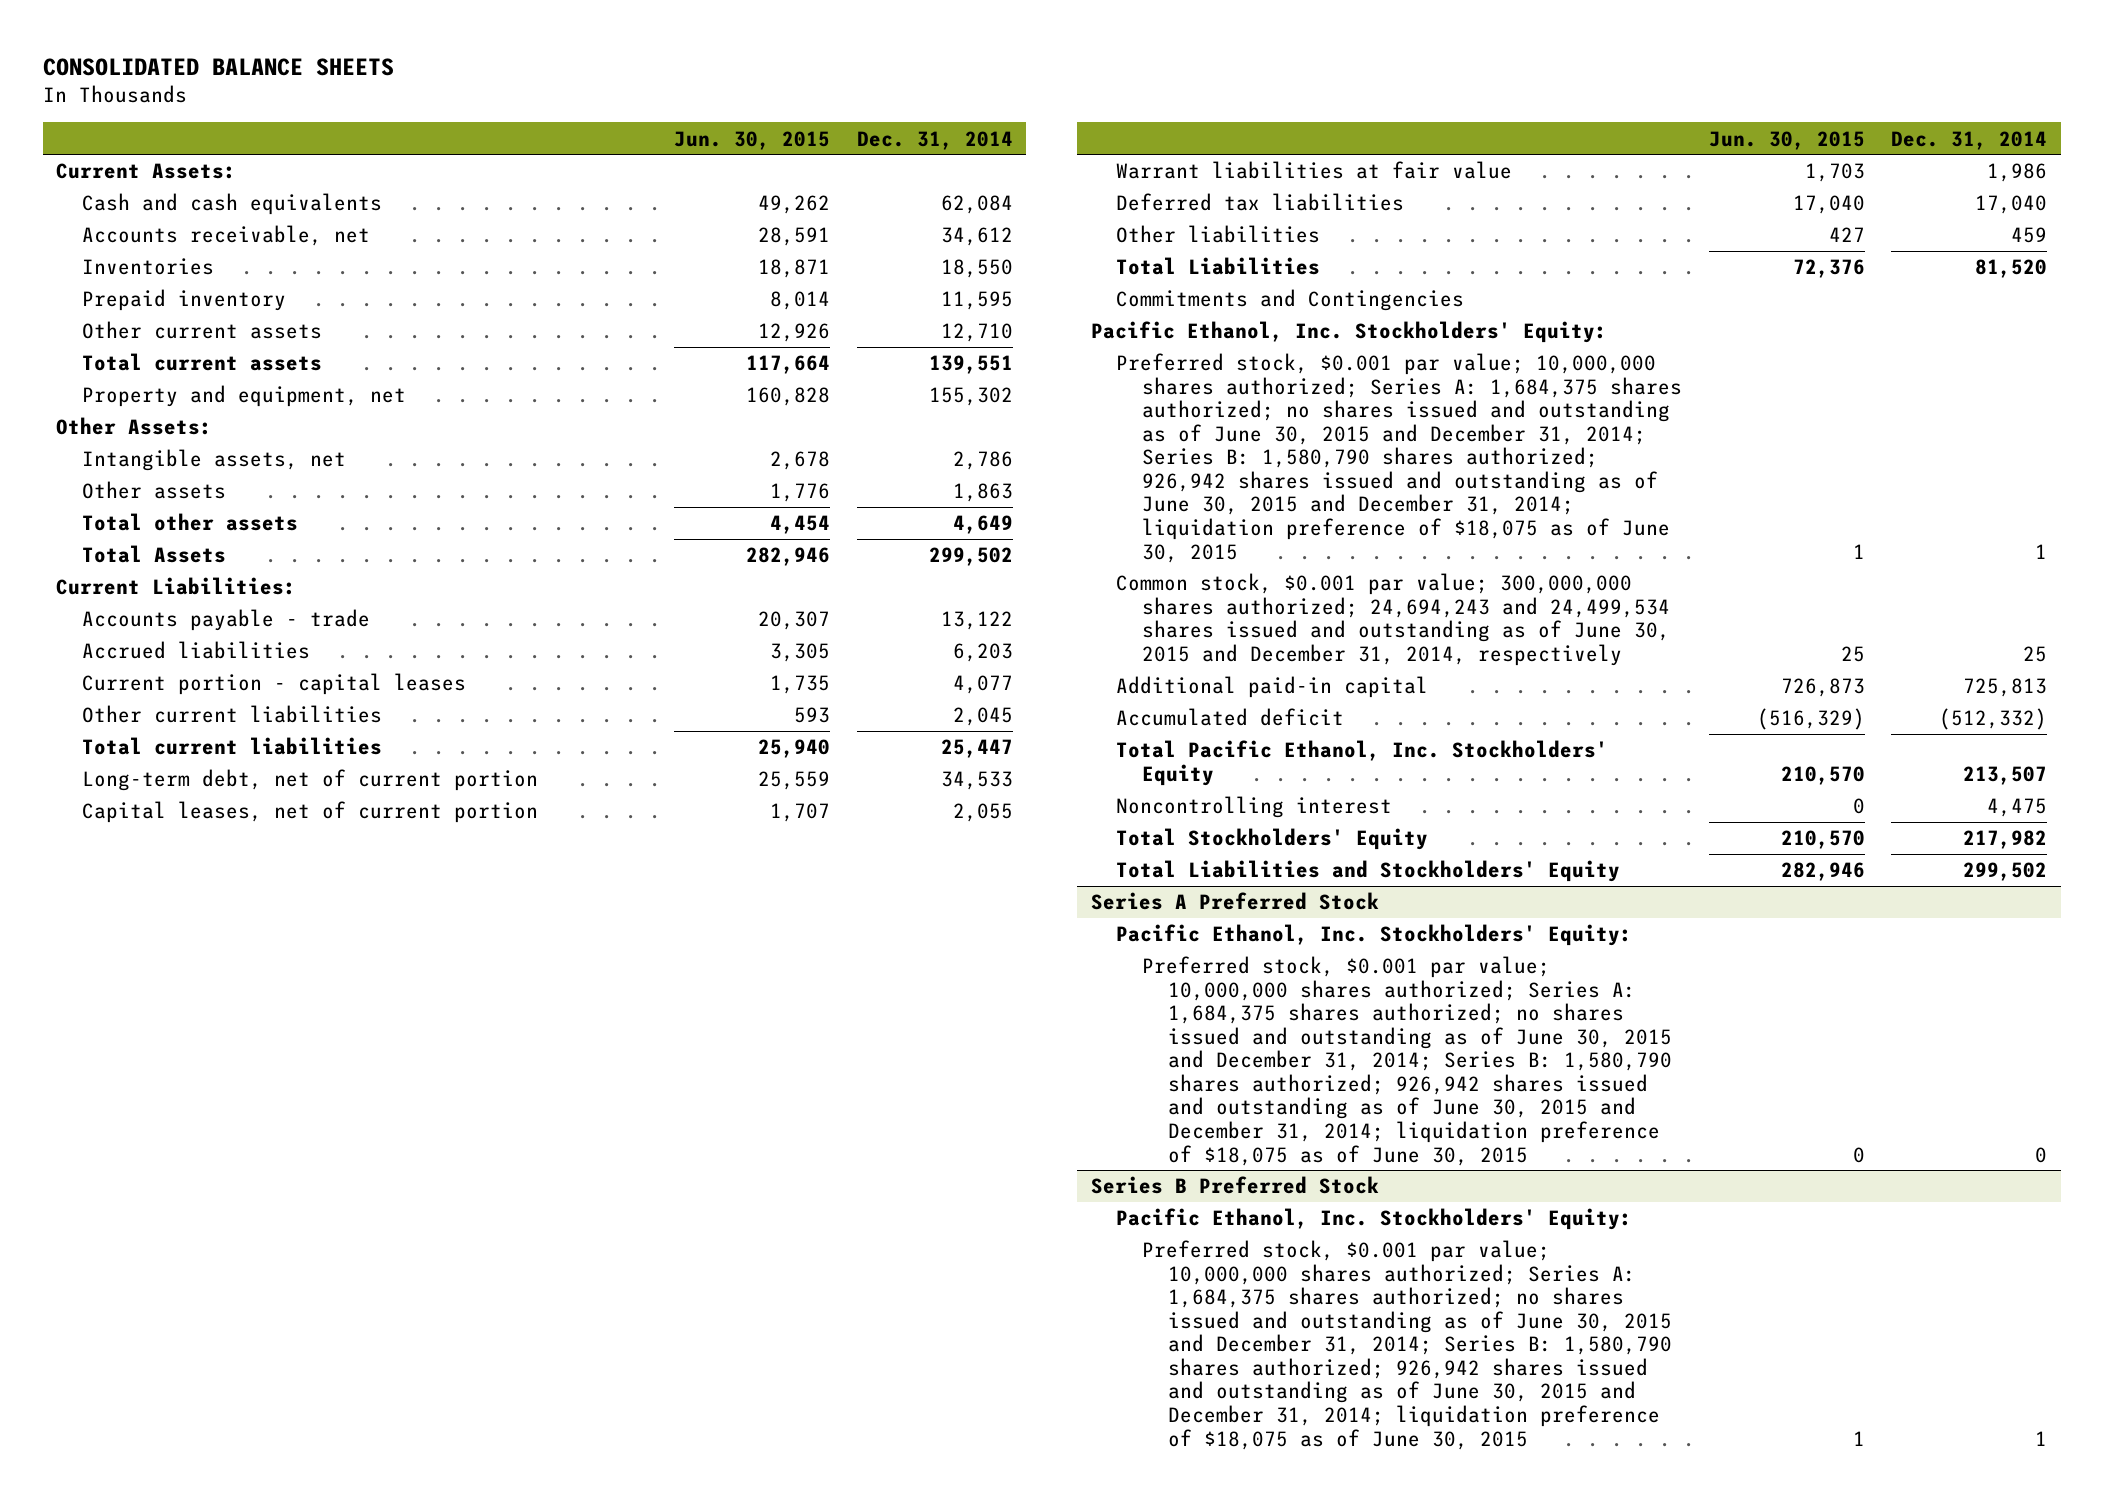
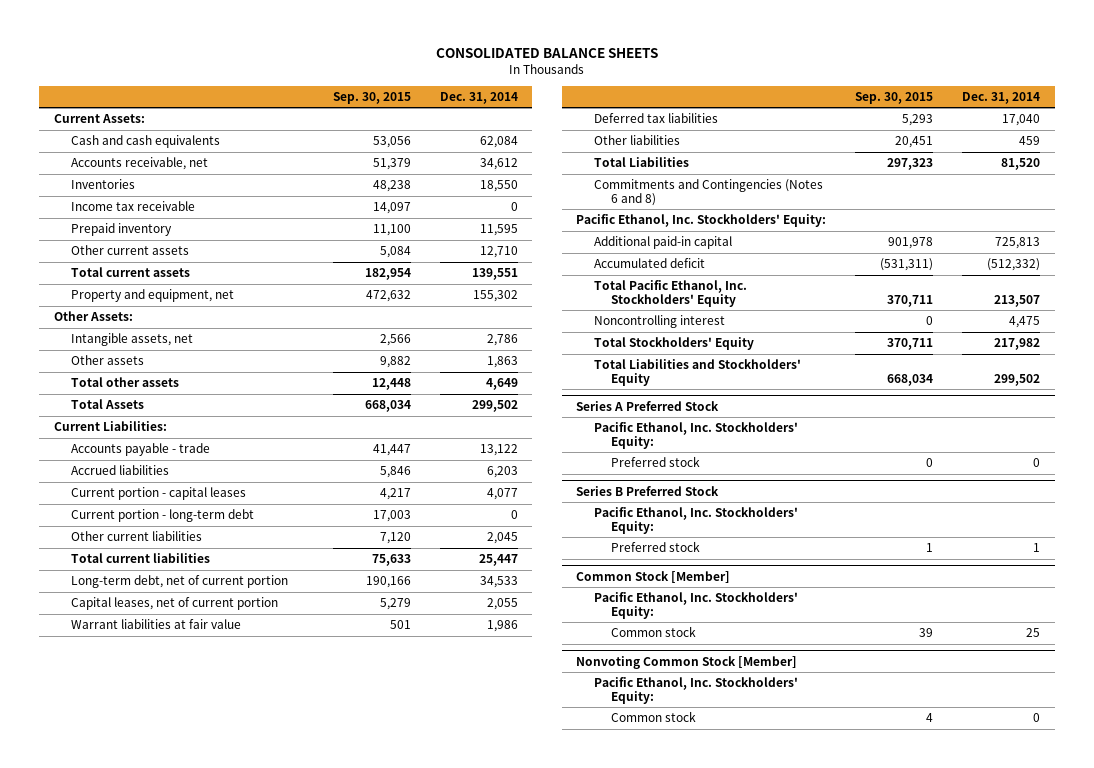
[674,130,831,150] Jun. 30, 2015 -> none
none -> [332,91,411,104] Sep. 30, 2015
none -> [71,201,196,212] Income tax receivable
none -> [71,509,255,523] Current portion - long-term debt
[1116,289,1465,312] Commitments and Contingencies -> [593,179,823,206] Commitments and Contingencies (Notes 6 and 8)
[1116,353,1682,563] Preferred stock, $0.001 par value; 10,000,000 shares authorized; Series A: 1,684,375 shares authorized; no shares issued and outstanding as of June 30, 2015 and December 31, 2014; Series B: 1,580,790 shares authorized; 926,942 shares issued and outstanding as of June 30, 2015 and December 31, 2014; liquidation preference of $18,075 as of June 30, 2015 -> none
[1116,573,1670,666] Common stock, $0.001 par value; 300,000,000 shares authorized; 24,694,243 and 24,499,534 shares issued and outstanding as of June 30, 2015 and December 31, 2014, respectively -> none
[1141,956,1672,1166] Preferred stock, $0.001 par value; 10,000,000 shares authorized; Series A: 1,684,375 shares authorized; no shares issued and outstanding as of June 30, 2015 and December 31, 2014; Series B: 1,580,790 shares authorized; 926,942 shares issued and outstanding as of June 30, 2015 and December 31, 2014; liquidation preference of $18,075 as of June 30, 2015 -> [610,456,700,468] Preferred stock
[1141,1240,1672,1450] Preferred stock, $0.001 par value; 10,000,000 shares authorized; Series A: 1,684,375 shares authorized; no shares issued and outstanding as of June 30, 2015 and December 31, 2014; Series B: 1,580,790 shares authorized; 926,942 shares issued and outstanding as of June 30, 2015 and December 31, 2014; liquidation preference of $18,075 as of June 30, 2015 -> [610,541,700,553] Preferred stock
none -> [576,570,731,583] Common Stock [Member]
none -> [593,592,798,619] Pacific Ethanol, Inc. Stockholders' Equity:
none -> [610,626,696,638] Common stock
none -> [576,655,798,669] Nonvoting Common Stock [Member]
none -> [593,677,798,704] Pacific Ethanol, Inc. Stockholders' Equity:
none -> [610,711,696,723] Common stock

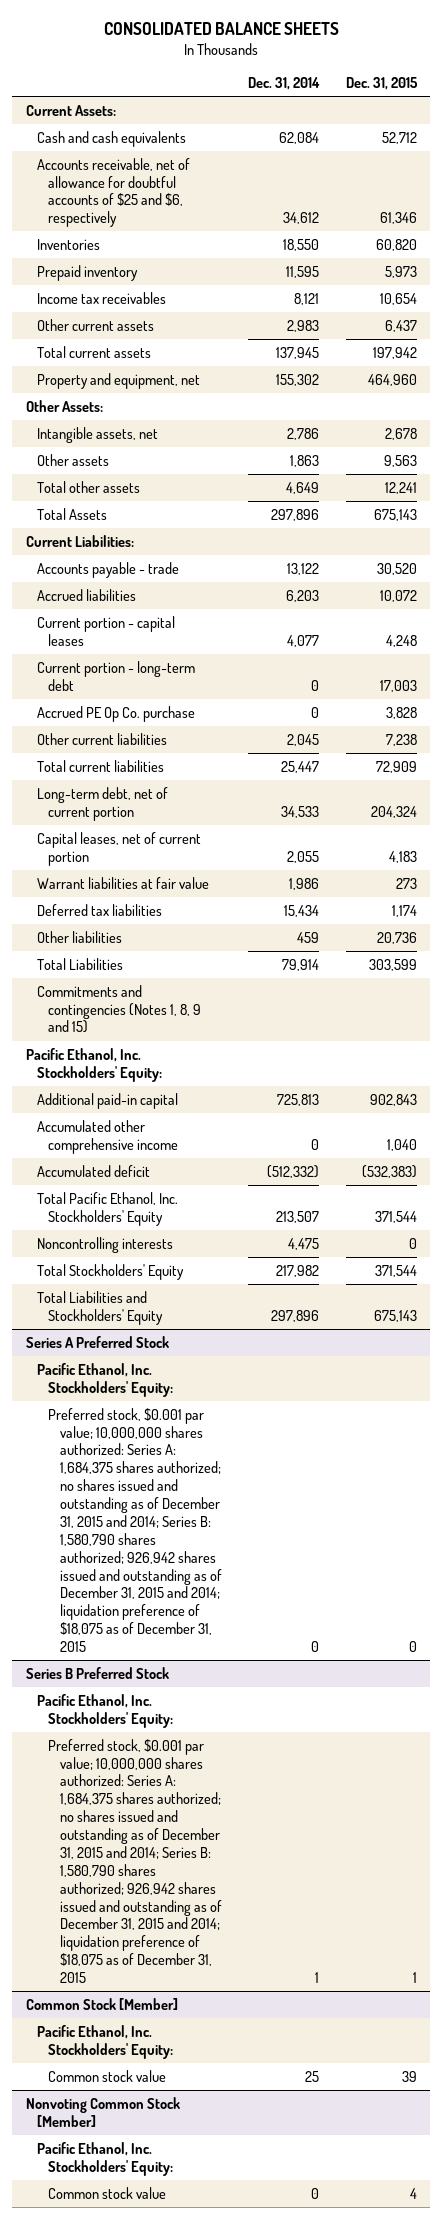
[332,91,411,104] Sep. 30, 2015 -> none
none -> [345,77,418,91] Dec. 31, 2015
[71,157,209,171] Accounts receivable, net -> [36,157,190,228] Accounts receivable, net of allowance for doubtful accounts of $25 and $6, respectively
[71,201,196,212] Income tax receivable -> none
none -> [36,291,166,304] Income tax receivables
[479,246,518,259] 12,710 -> [287,319,320,332] 2,983
[471,268,518,281] 139,551 -> [276,346,320,359] 137,945
[471,400,518,413] 299,502 -> [271,508,320,521] 297,896
none -> [36,705,195,722] Accrued PE Op Co. purchase
[1002,114,1041,127] 17,040 -> [284,904,320,917] 15,434
[1001,158,1041,171] 81,520 -> [282,958,320,971] 79,914
[593,179,823,206] Commitments and Contingencies (Notes 6 and 8) -> [36,984,202,1034] Commitments and contingencies (Notes 1, 8, 9 and 15)
none -> [36,1119,179,1154] Accumulated other comprehensive income
[593,315,725,329] Noncontrolling interest -> [36,1236,173,1253] Noncontrolling interests
[994,373,1041,386] 299,502 -> [271,1309,320,1322] 297,896
[610,456,700,468] Preferred stock -> [48,1407,222,1652] Preferred stock, $0.001 par value; 10,000,000 shares authorized: Series A: 1,684,375 shares authorized; no shares issued and outstanding as of December 31, 2015 and 2014; Series B: 1,580,790 shares authorized; 926,942 shares issued and outstanding as of December 31, 2015 and 2014; liquidation preference of $18,075 as of December 31, 2015
[610,541,700,553] Preferred stock -> [48,1738,222,1983] Preferred stock, $0.001 par value; 10,000,000 shares authorized: Series A: 1,684,375 shares authorized; no shares issued and outstanding as of December 31, 2015 and 2014; Series B: 1,580,790 shares authorized; 926,942 shares issued and outstanding as of December 31, 2015 and 2014; liquidation preference of $18,075 as of December 31, 2015
[610,626,696,638] Common stock -> [48,2069,167,2082] Common stock value
[610,711,696,723] Common stock -> [48,2186,167,2199] Common stock value

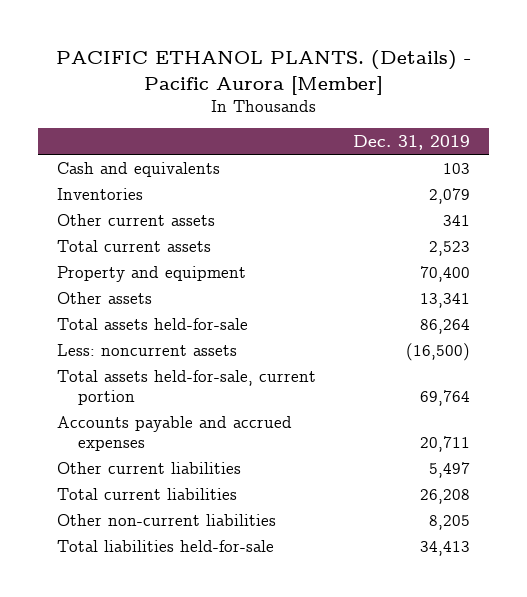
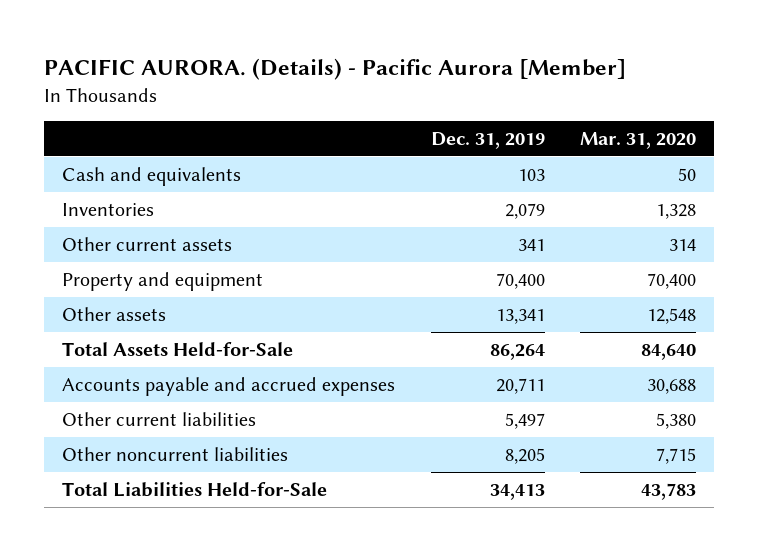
[55,50,471,95] PACIFIC ETHANOL PLANTS. (Details) - Pacific Aurora [Member] -> [43,57,626,80] PACIFIC AURORA. (Details) - Pacific Aurora [Member]
none -> [580,132,697,150] Mar. 31, 2020
[56,239,211,252] Total current assets -> none
[56,343,237,356] Less: noncurrent assets -> none
[56,369,316,405] Total assets held-for-sale, current portion -> none
[56,317,248,330] Total assets held-for-sale -> [61,341,293,356] Total Assets Held-for-Sale
[56,487,237,500] Total current liabilities -> none
[56,513,276,526] Other non-current liabilities -> [61,446,288,461] Other noncurrent liabilities
[56,539,274,552] Total liabilities held-for-sale -> [61,481,327,497] Total Liabilities Held-for-Sale

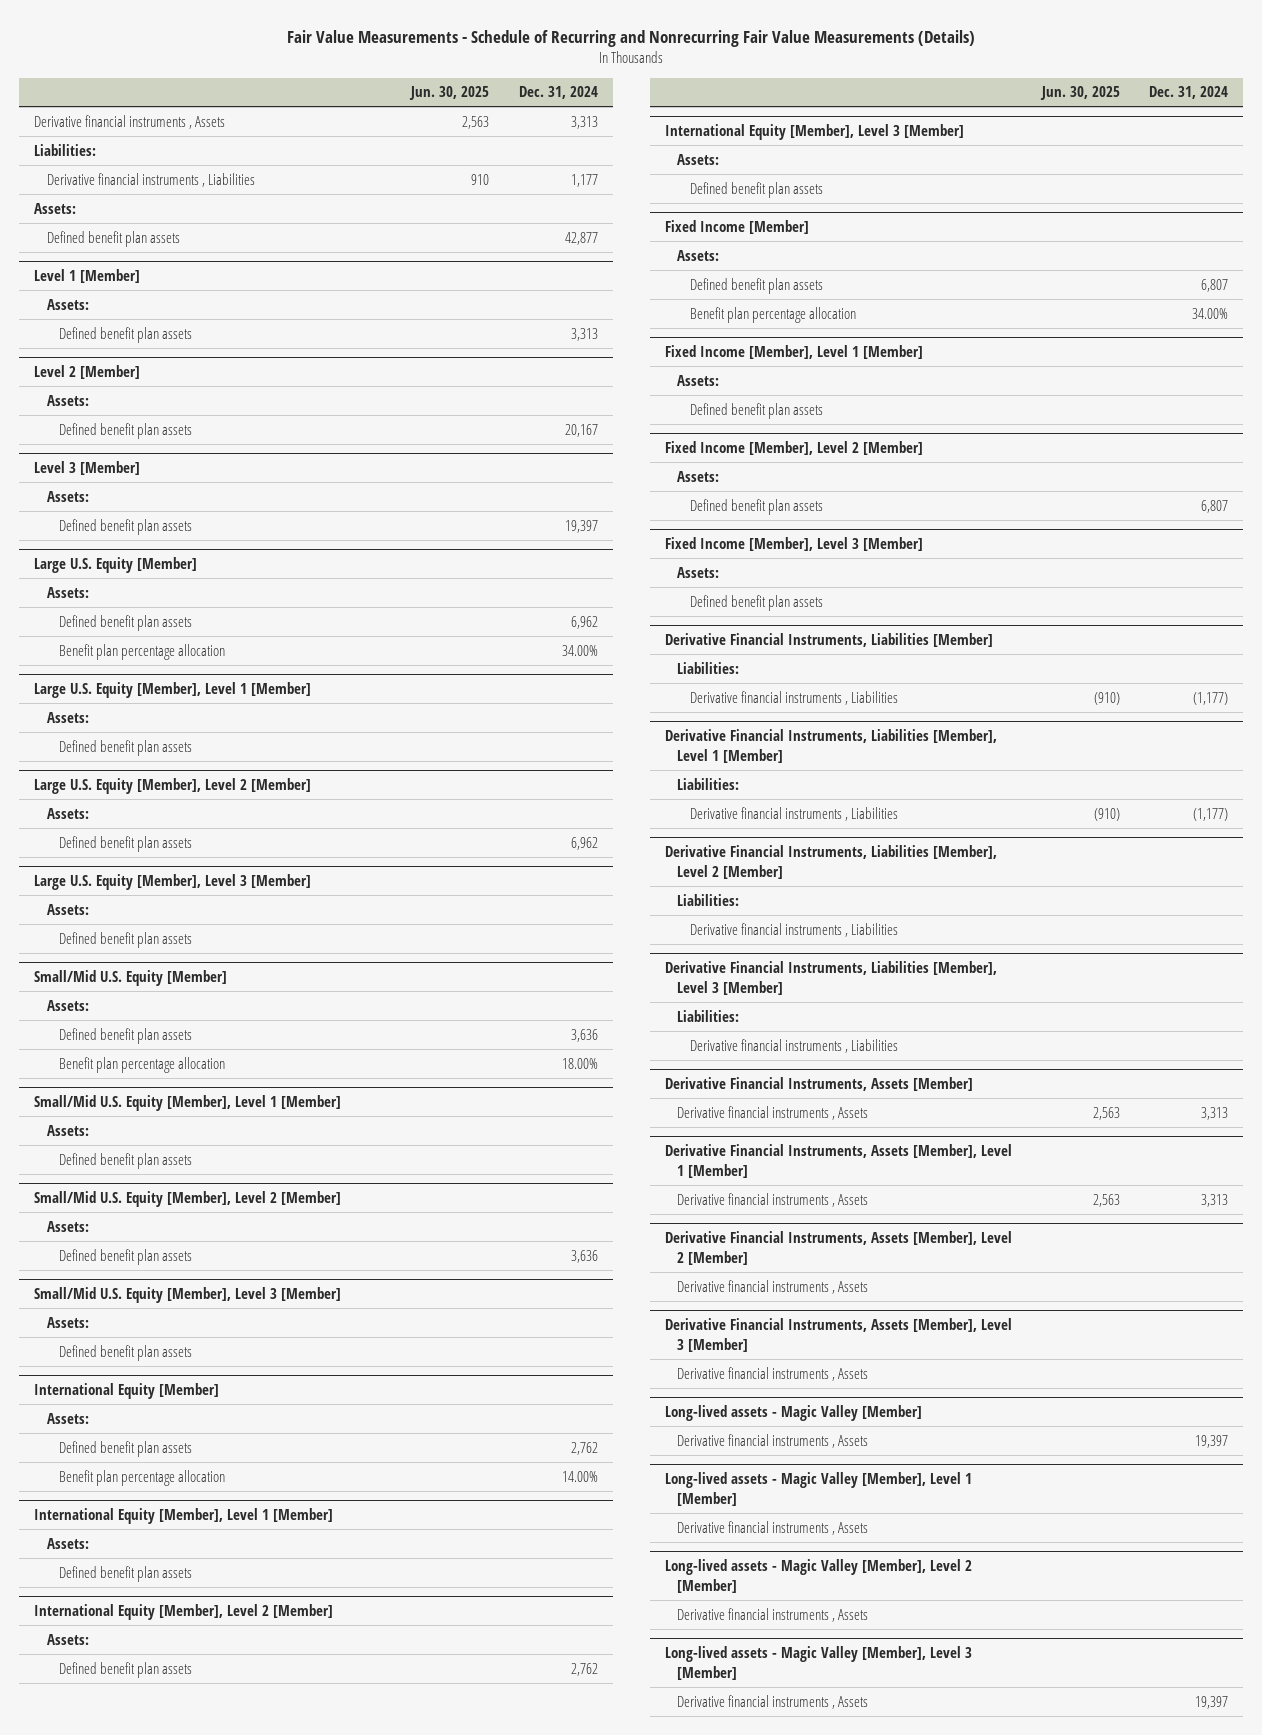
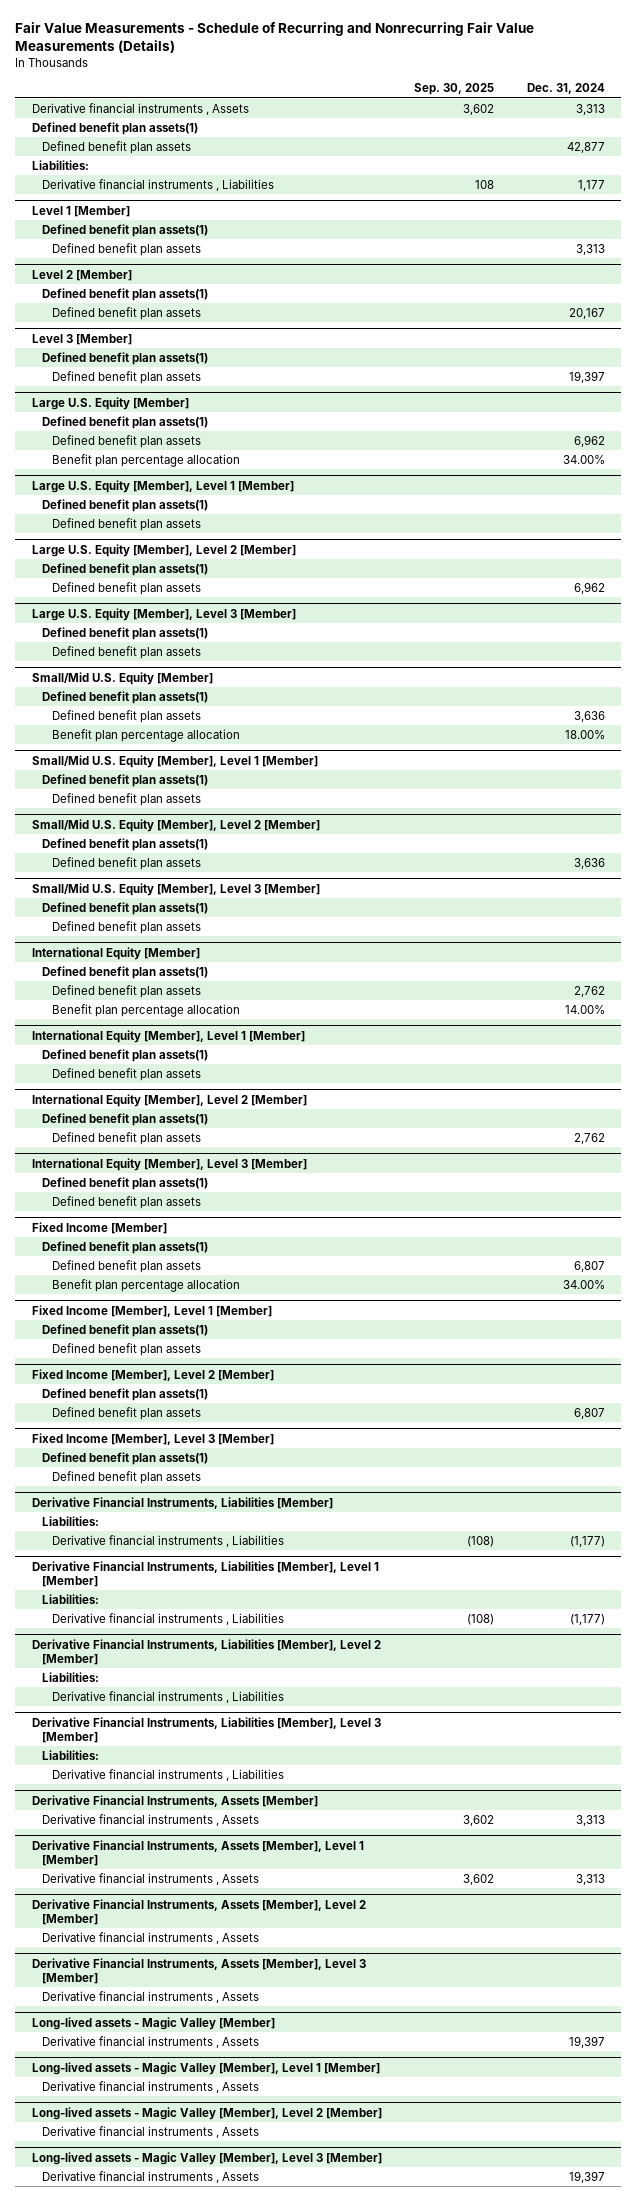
[408,86,489,101] Jun. 30, 2025 -> none
none -> [414,83,495,96] Sep. 30, 2025
none -> [31,121,198,135] Defined benefit plan assets(1)
[46,230,180,247] Defined benefit plan assets -> [42,140,192,154] Defined benefit plan assets
[34,202,77,214] Assets: -> none
[46,298,89,310] Assets: -> none
none -> [42,223,209,237] Defined benefit plan assets(1)
[46,394,89,406] Assets: -> none
none -> [42,287,209,301] Defined benefit plan assets(1)
[46,490,89,502] Assets: -> none
none -> [42,351,209,365] Defined benefit plan assets(1)
[46,586,89,598] Assets: -> none
none -> [42,415,209,429] Defined benefit plan assets(1)
[46,711,89,723] Assets: -> none
none -> [42,498,209,512] Defined benefit plan assets(1)
[46,807,89,819] Assets: -> none
none -> [42,562,209,576] Defined benefit plan assets(1)
[46,903,89,915] Assets: -> none
none -> [42,626,209,640] Defined benefit plan assets(1)
[46,999,89,1011] Assets: -> none
none -> [42,690,209,704] Defined benefit plan assets(1)
[46,1124,89,1136] Assets: -> none
none -> [42,773,209,787] Defined benefit plan assets(1)
[46,1220,89,1232] Assets: -> none
none -> [42,837,209,851] Defined benefit plan assets(1)
[46,1316,89,1328] Assets: -> none
none -> [42,901,209,915] Defined benefit plan assets(1)
[46,1412,89,1424] Assets: -> none
none -> [42,965,209,979] Defined benefit plan assets(1)
[46,1537,89,1549] Assets: -> none
none -> [42,1048,209,1062] Defined benefit plan assets(1)
[46,1633,89,1645] Assets: -> none
none -> [42,1112,209,1126] Defined benefit plan assets(1)
[677,153,720,165] Assets: -> none
none -> [42,1176,209,1190] Defined benefit plan assets(1)
[677,249,720,261] Assets: -> none
none -> [42,1240,209,1254] Defined benefit plan assets(1)
[677,374,720,386] Assets: -> none
none -> [42,1323,209,1337] Defined benefit plan assets(1)
[677,470,720,482] Assets: -> none
none -> [42,1387,209,1401] Defined benefit plan assets(1)
[677,566,720,578] Assets: -> none
none -> [42,1451,209,1465] Defined benefit plan assets(1)

